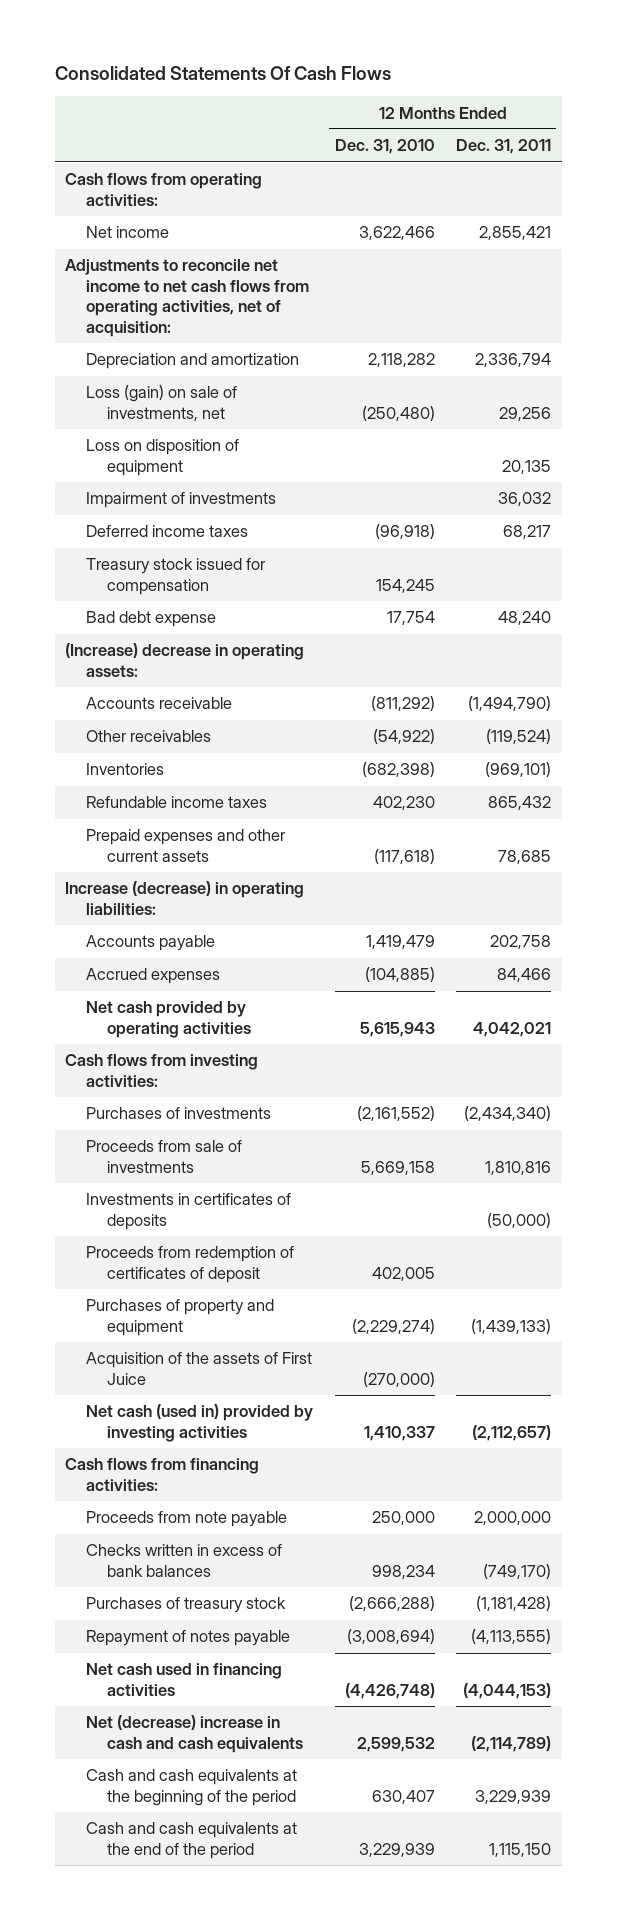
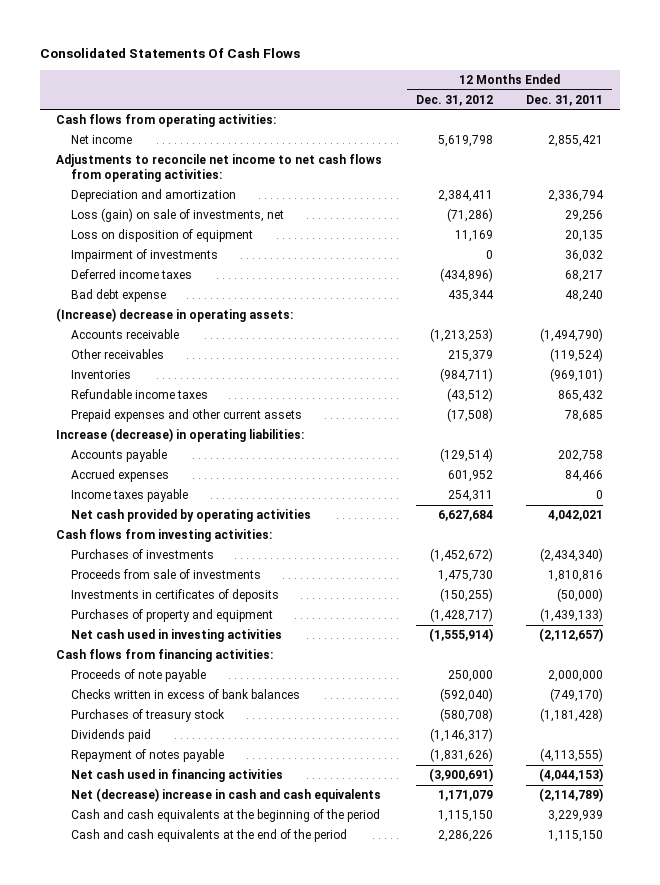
[334,139,435,155] Dec. 31, 2010 -> none
none -> [415,94,493,106] Dec. 31, 2012
[65,259,310,337] Adjustments to reconcile net income to net cash flows from operating activities, net of acquisition: -> [56,154,383,183] Adjustments to reconcile net income to net cash flows from operating activities:
[86,558,266,595] Treasury stock issued for compensation -> none
none -> [71,489,189,503] Income taxes payable
[86,1246,295,1283] Proceeds from redemption of certificates of deposit -> none
[86,1352,313,1385] Acquisition of the assets of First Juice -> none
[86,1404,314,1442] Net cash (used in) provided by investing activities -> [71,629,283,643] Net cash used in investing activities
[86,1511,288,1528] Proceeds from note payable -> [71,669,207,683] Proceeds of note payable
none -> [71,729,152,743] Dividends paid

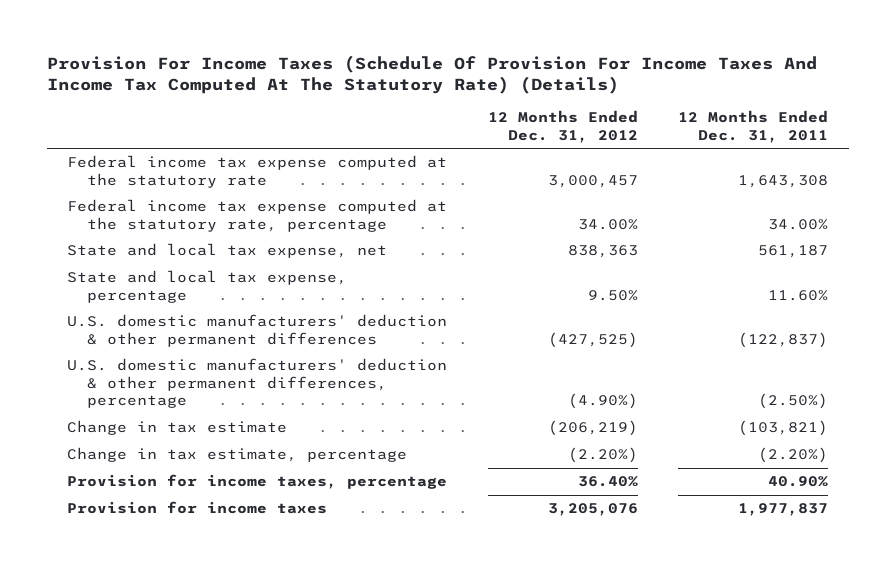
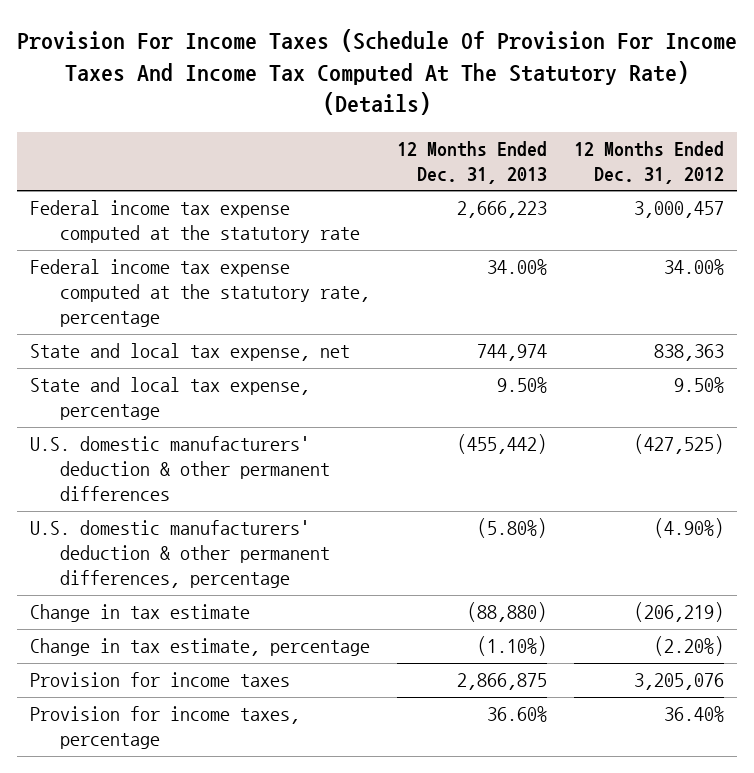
[678,110,829,143] 12 Months Ended Dec. 31, 2011 -> none
none -> [397,140,548,184] 12 Months Ended Dec. 31, 2013
[67,474,448,490] Provision for income taxes, percentage -> [30,706,301,750] Provision for income taxes, percentage

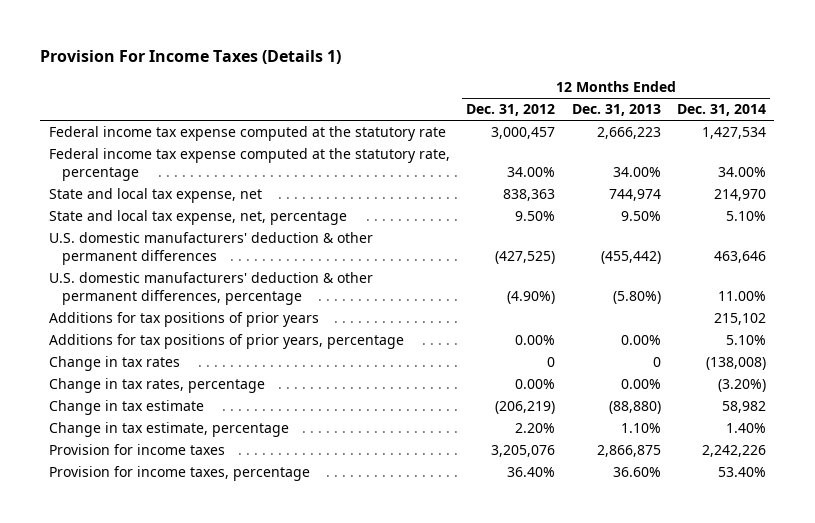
[17,29,738,116] Provision For Income Taxes (Schedule Of Provision For Income Taxes And Income Tax Computed At The Statutory Rate) (Details) -> [40,50,342,65] Provision For Income Taxes (Details 1)
none -> [677,104,767,117] Dec. 31, 2014
[30,377,311,421] State and local tax expense, percentage -> [48,210,347,226] State and local tax expense, net, percentage
none -> [48,312,319,328] Additions for tax positions of prior years
none -> [48,334,404,350] Additions for tax positions of prior years, percentage
none -> [48,356,180,372] Change in tax rates
none -> [48,378,265,394] Change in tax rates, percentage
[477,636,548,657] (1.10%) -> [620,423,661,434] 1.10%
[653,636,724,657] (2.20%) -> [515,423,556,434] 2.20%

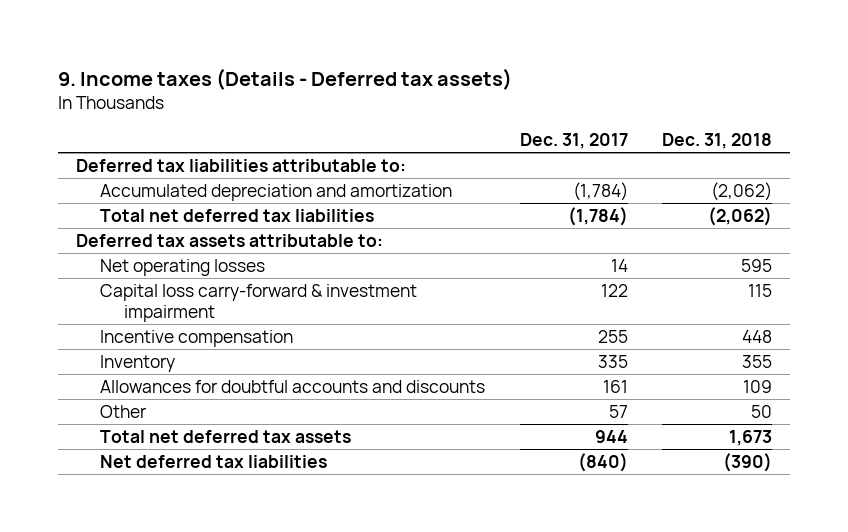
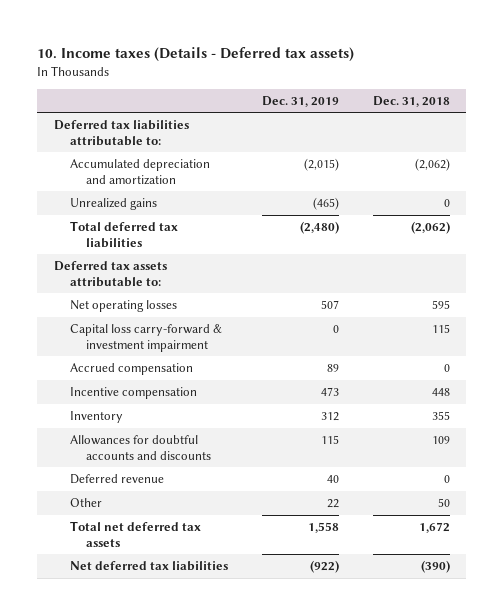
[58,67,513,90] 9. Income taxes (Details - Deferred tax assets) -> [37,46,355,62] 10. Income taxes (Details - Deferred tax assets)
[519,132,628,149] Dec. 31, 2017 -> none
none -> [261,95,339,107] Dec. 31, 2019
none -> [70,198,158,211] Unrealized gains
[99,209,374,223] Total net deferred tax liabilities -> [70,221,179,248] Total deferred tax liabilities
none -> [70,363,194,376] Accrued compensation
none -> [70,474,165,485] Deferred revenue
[729,430,773,447] 1,673 -> [418,522,450,534] 1,672

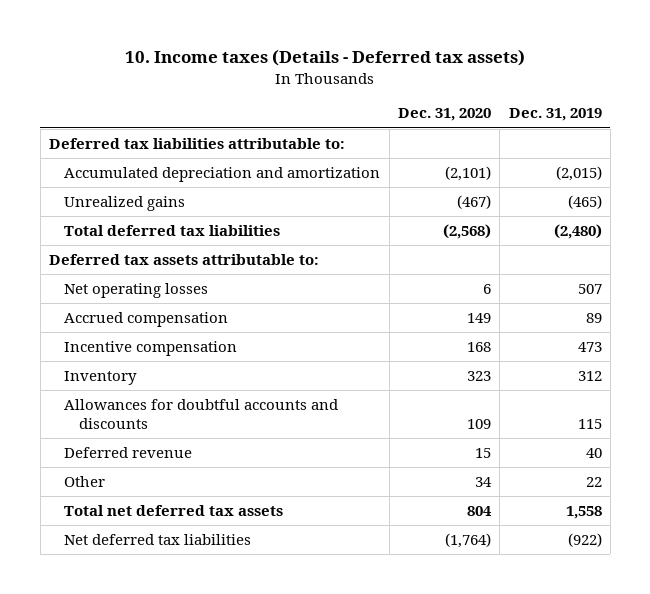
[372,95,450,107] Dec. 31, 2018 -> none
none -> [397,108,491,122] Dec. 31, 2020
[70,324,223,352] Capital loss carry-forward & investment impairment -> none

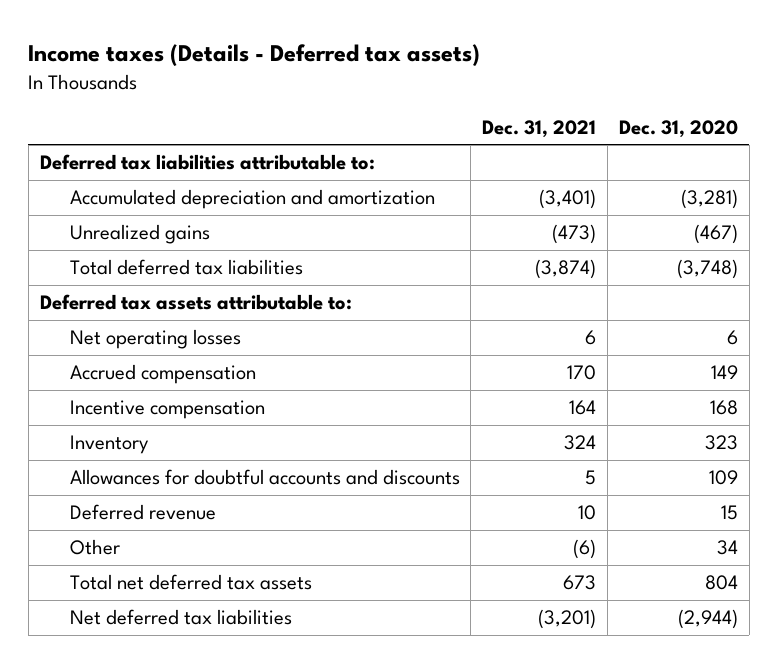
[125,49,526,67] 10. Income taxes (Details - Deferred tax assets) -> [28,43,481,66] Income taxes (Details - Deferred tax assets)
[508,108,602,122] Dec. 31, 2019 -> none
none -> [482,119,597,138] Dec. 31, 2021
[444,165,491,181] (2,101) -> [680,189,738,210] (3,281)
[442,223,491,239] (2,568) -> [676,259,738,280] (3,748)
[444,532,491,548] (1,764) -> [677,609,738,630] (2,944)

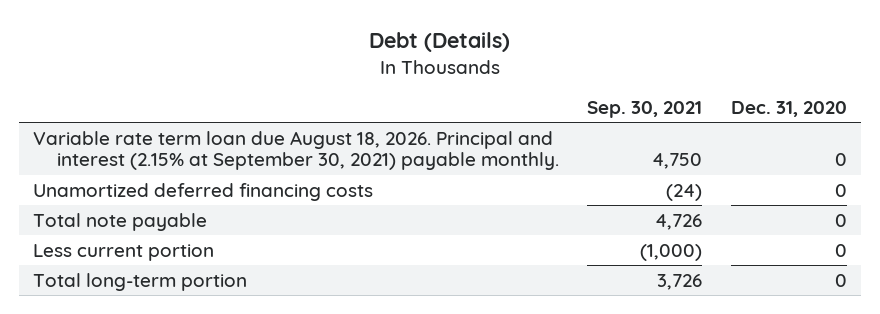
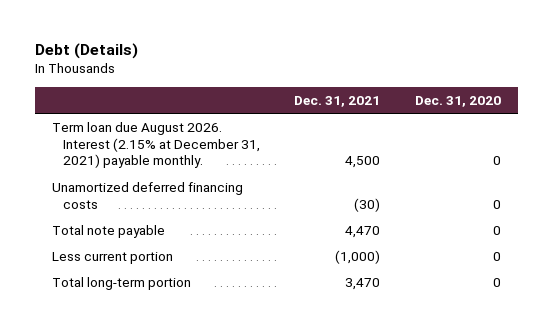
[587,101,703,119] Sep. 30, 2021 -> none
none -> [294,95,381,107] Dec. 31, 2021
[33,130,560,171] Variable rate term loan due August 18, 2026. Principal and interest (2.15% at September 30, 2021) payable monthly. -> [51,121,261,169] Term loan due August 2026. Interest (2.15% at December 31, 2021) payable monthly.

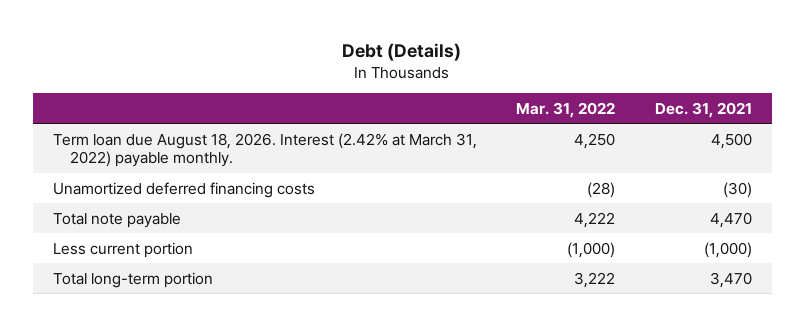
[414,95,501,107] Dec. 31, 2020 -> none
none -> [516,101,616,118] Mar. 31, 2022
[51,121,261,169] Term loan due August 2026. Interest (2.15% at December 31, 2021) payable monthly. -> [52,132,477,167] Term loan due August 18, 2026. Interest (2.42% at March 31, 2022) payable monthly.

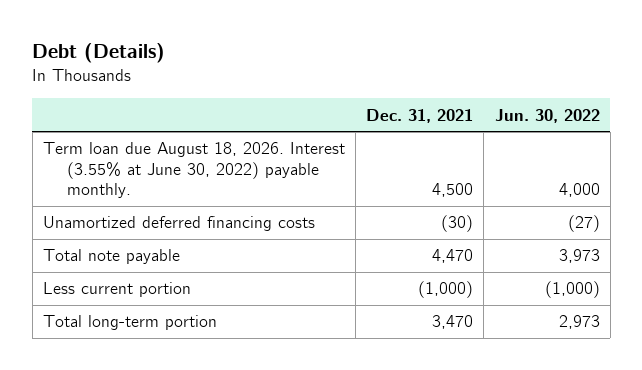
[516,101,616,118] Mar. 31, 2022 -> none
none -> [494,108,600,123] Jun. 30, 2022
[52,132,477,167] Term loan due August 18, 2026. Interest (2.42% at March 31, 2022) payable monthly. -> [42,142,345,199] Term loan due August 18, 2026. Interest (3.55% at June 30, 2022) payable monthly.

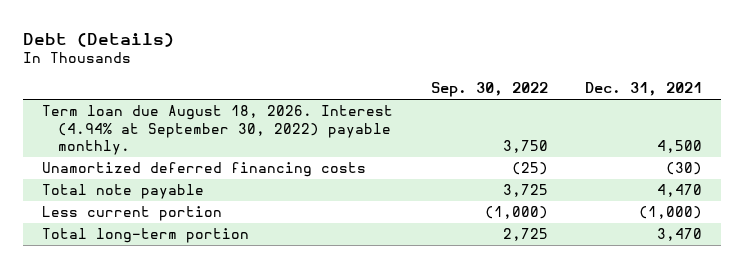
[494,108,600,123] Jun. 30, 2022 -> none
none -> [430,82,548,98] Sep. 30, 2022
[42,142,345,199] Term loan due August 18, 2026. Interest (3.55% at June 30, 2022) payable monthly. -> [41,105,393,156] Term loan due August 18, 2026. Interest (4.94% at September 30, 2022) payable monthly.

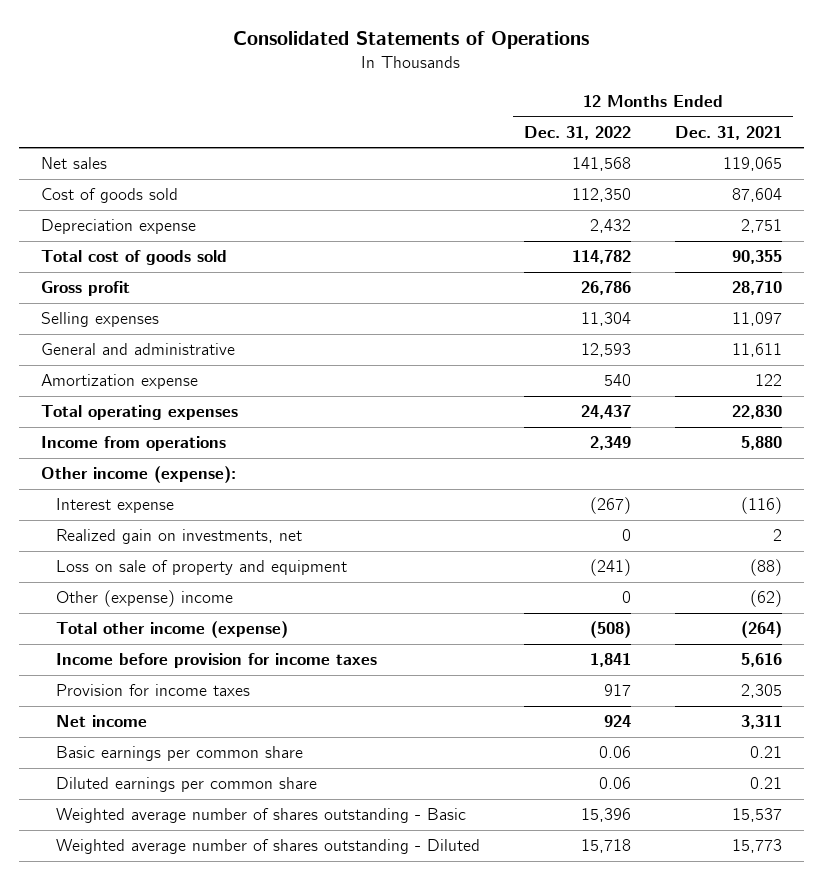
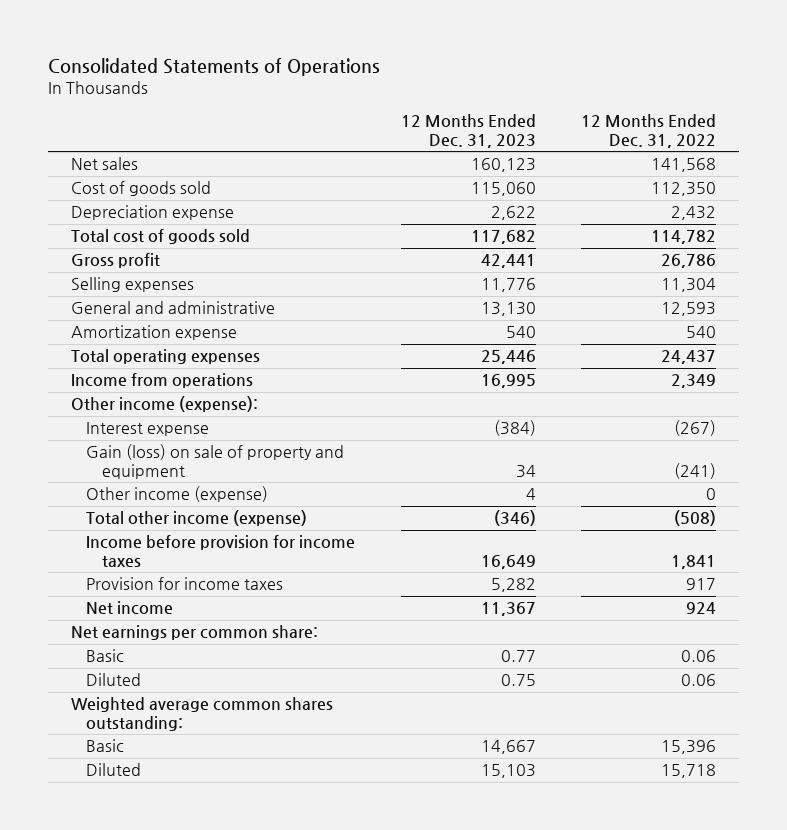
[674,125,782,140] Dec. 31, 2021 -> none
none -> [400,113,536,148] 12 Months Ended Dec. 31, 2023
[55,529,302,545] Realized gain on investments, net -> none
[55,560,347,576] Loss on sale of property and equipment -> [86,444,345,480] Gain (loss) on sale of property and equipment
[55,590,233,608] Other (expense) income -> [86,486,269,503] Other income (expense)
none -> [70,625,318,641] Net earnings per common share:
[55,746,303,762] Basic earnings per common share -> [86,649,125,663] Basic
[55,777,317,793] Diluted earnings per common share -> [86,673,142,687] Diluted
none -> [70,697,333,732] Weighted average common shares outstanding:
[55,808,466,824] Weighted average number of shares outstanding - Basic -> [86,739,125,753] Basic
[55,839,480,855] Weighted average number of shares outstanding - Diluted -> [86,763,142,777] Diluted

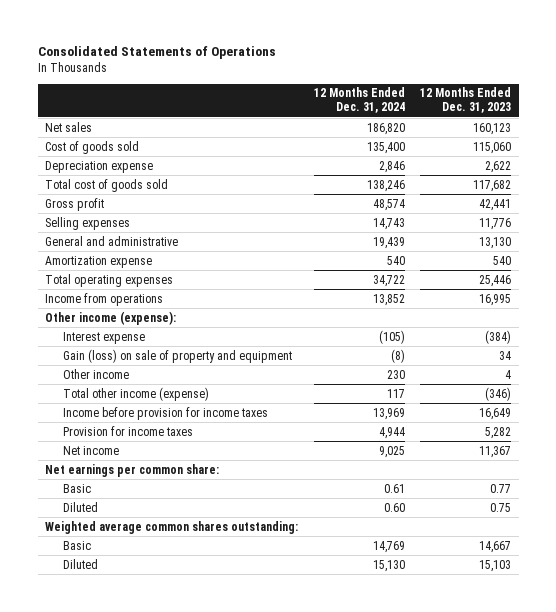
[581,113,717,148] 12 Months Ended Dec. 31, 2022 -> none
none -> [313,87,405,114] 12 Months Ended Dec. 31, 2024
[86,486,269,503] Other income (expense) -> [63,368,130,379] Other income

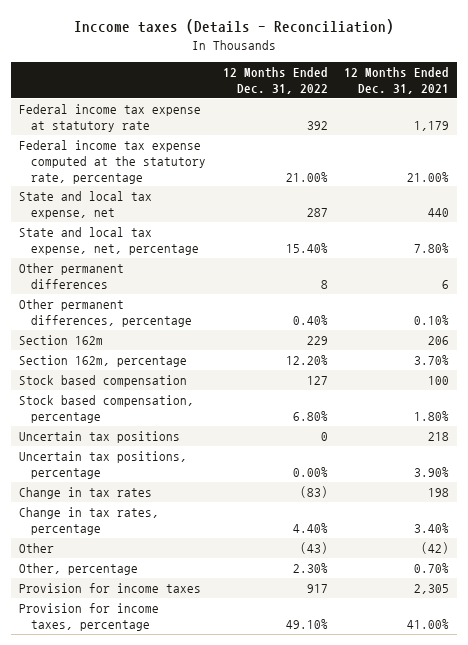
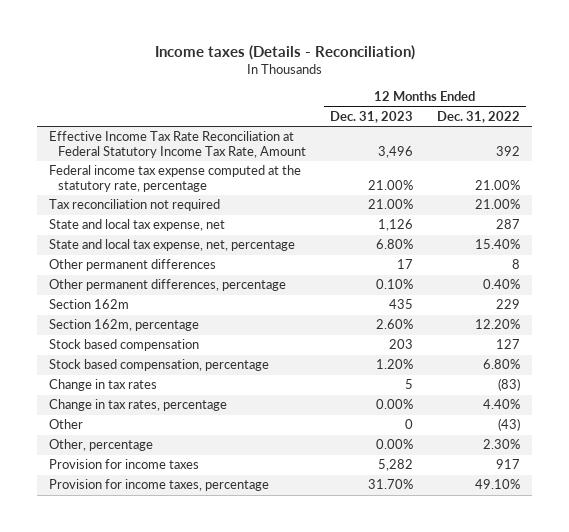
[74,19,395,35] Inccome taxes (Details - Reconciliation) -> [154,44,415,60] Income taxes (Details - Reconciliation)
[344,67,450,94] 12 Months Ended Dec. 31, 2021 -> none
none -> [330,110,414,123] Dec. 31, 2023
[18,104,201,132] Federal income tax expense at statutory rate -> [49,131,307,159] Effective Income Tax Rate Reconciliation at Federal Statutory Income Tax Rate, Amount
none -> [49,199,221,212] Tax reconciliation not required
[18,431,180,444] Uncertain tax positions -> none
[18,451,187,479] Uncertain tax positions, percentage -> none

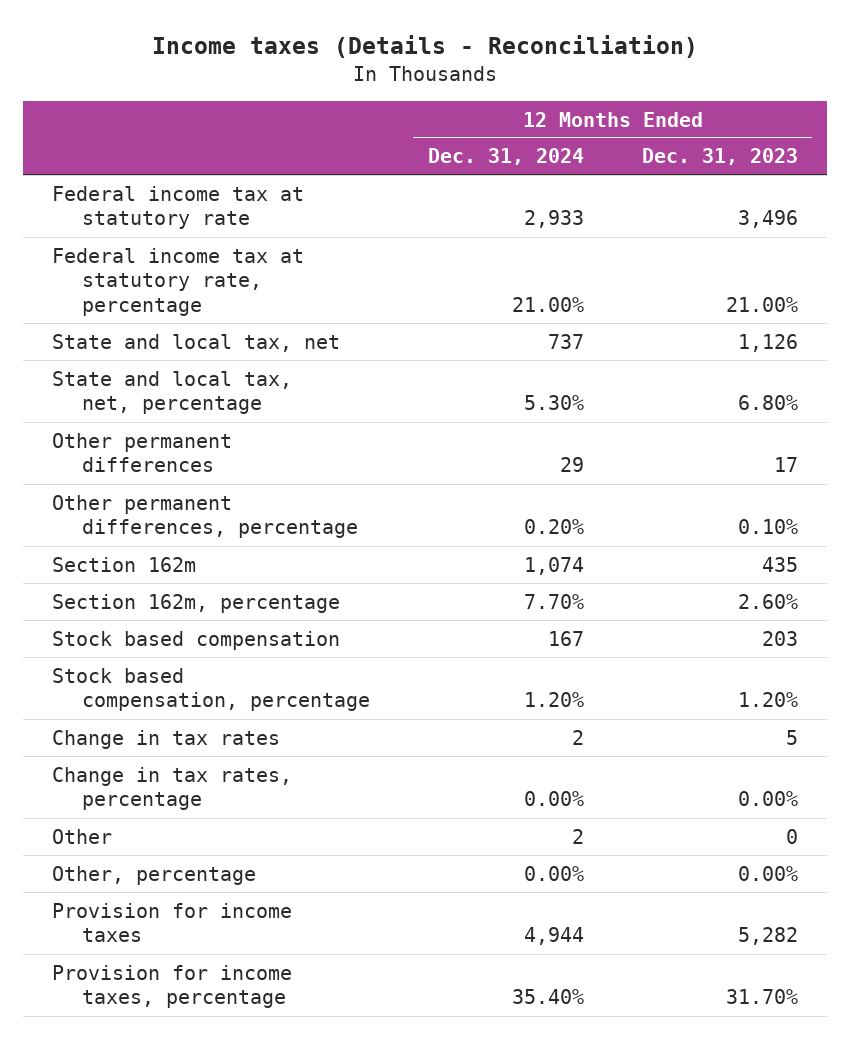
[436,110,520,123] Dec. 31, 2022 -> none
none -> [427,148,584,166] Dec. 31, 2024
[49,199,221,212] Tax reconciliation not required -> none
[49,131,307,159] Effective Income Tax Rate Reconciliation at Federal Statutory Income Tax Rate, Amount -> [52,185,305,230] Federal income tax at statutory rate
[49,165,302,193] Federal income tax expense computed at the statutory rate, percentage -> [52,247,305,317] Federal income tax at statutory rate, percentage
[49,219,226,232] State and local tax expense, net -> [52,333,341,352] State and local tax, net
[49,239,296,252] State and local tax expense, net, percentage -> [52,370,293,415] State and local tax, net, percentage

